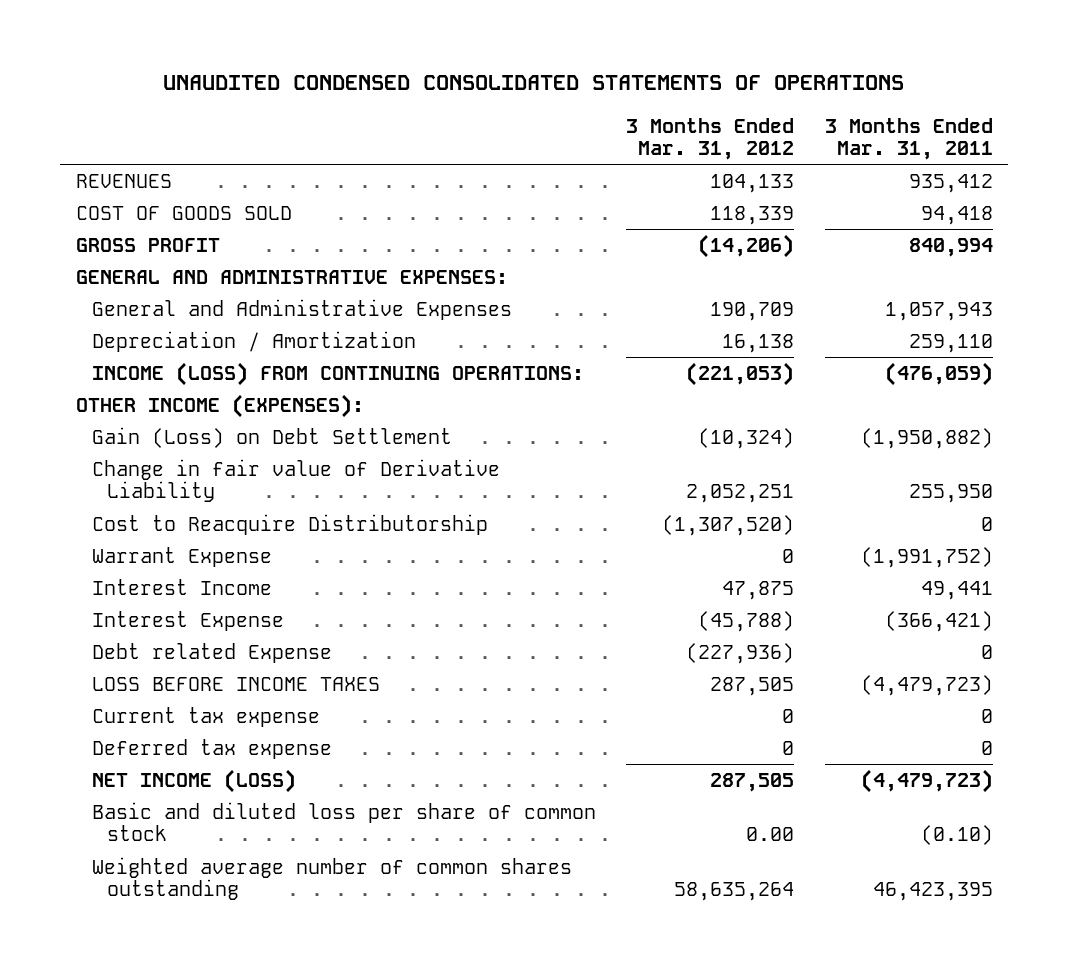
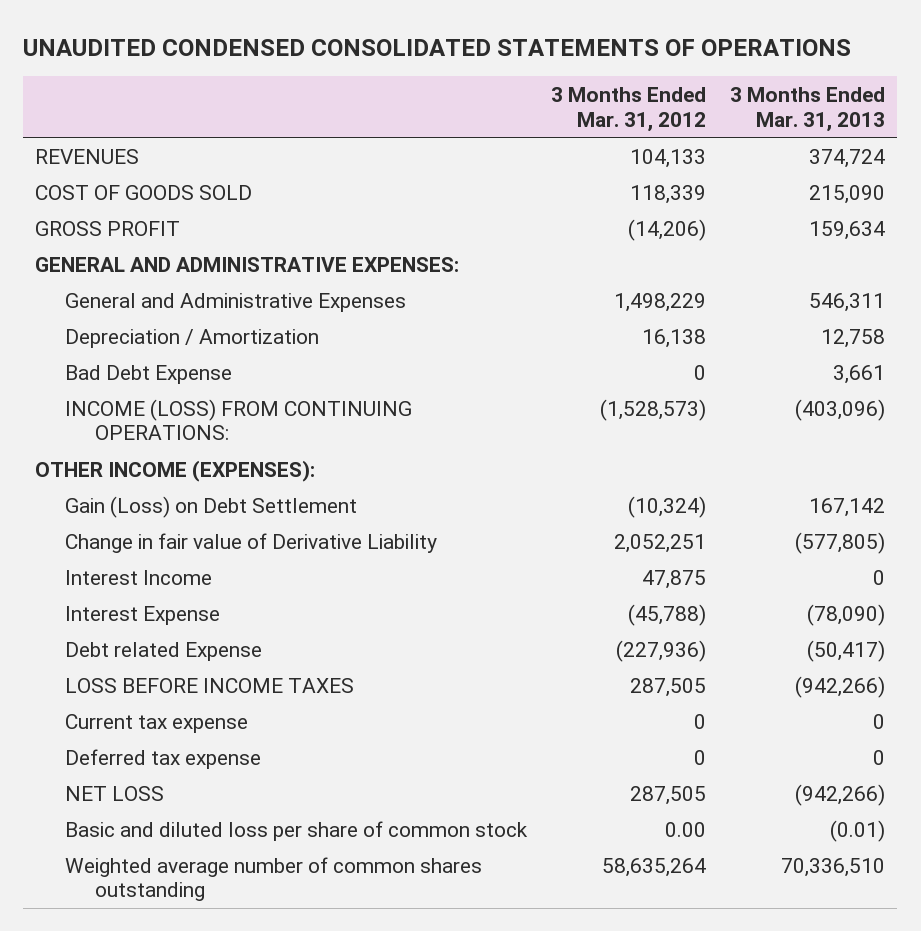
[825,117,994,160] 3 Months Ended Mar. 31, 2011 -> none
none -> [730,86,886,132] 3 Months Ended Mar. 31, 2013
[710,301,795,321] 190,709 -> [614,292,707,312] 1,498,229
none -> [64,364,232,384] Bad Debt Expense
[686,361,795,386] (221,053) -> [600,398,707,421] (1,528,573)
[91,513,488,535] Cost to Reacquire Distributorship -> none
[91,546,272,567] Warrant Expense -> none
[91,768,296,793] NET INCOME (LOSS) -> [64,785,164,801] NET LOSS

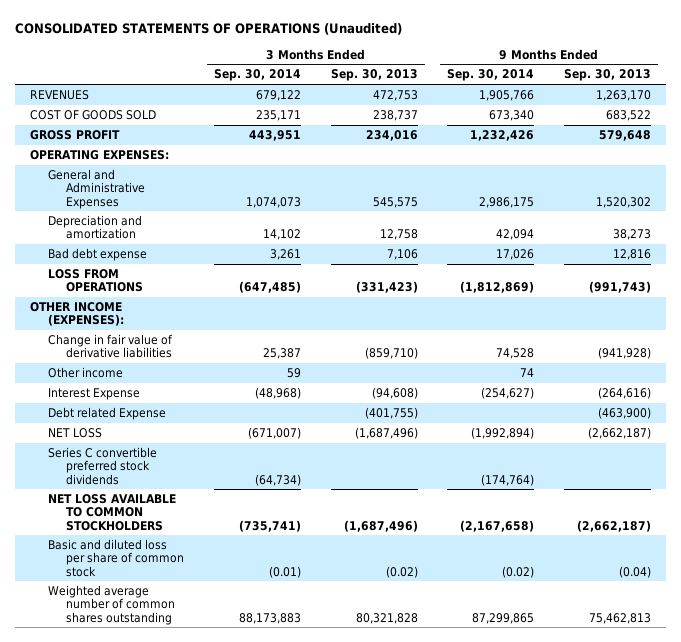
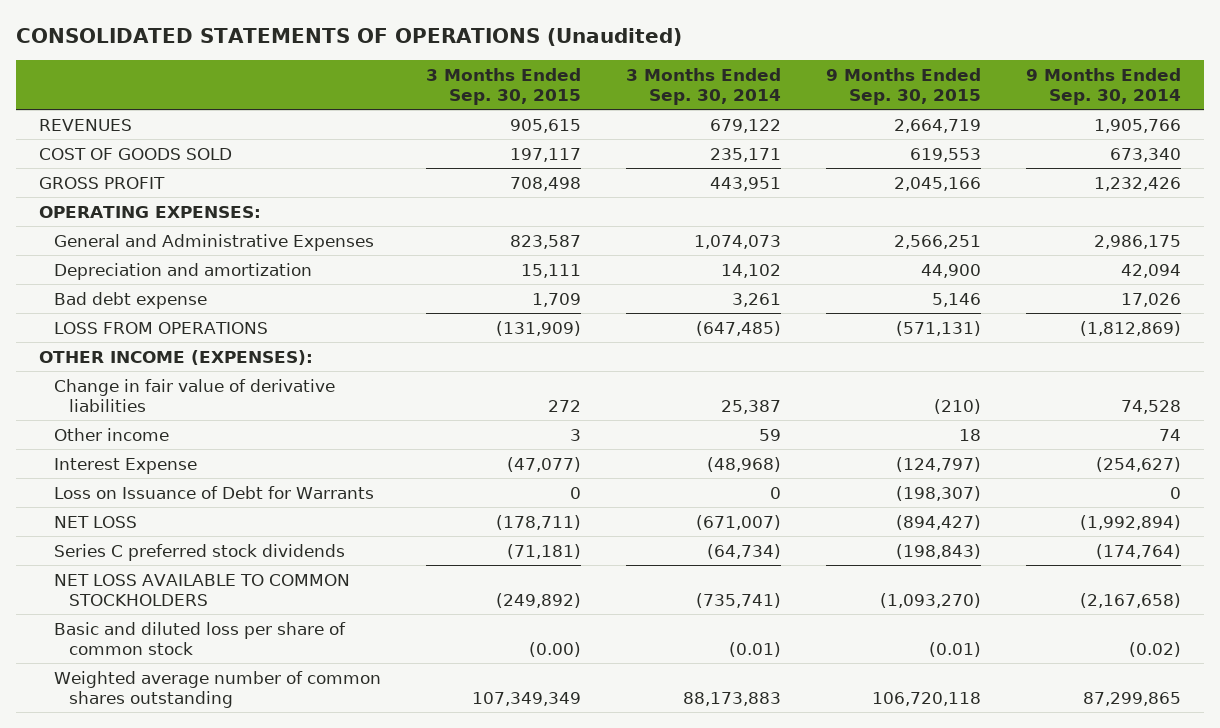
[330,69,418,82] Sep. 30, 2013 -> none
[563,69,651,82] Sep. 30, 2013 -> none
none -> [425,67,581,105] 3 Months Ended Sep. 30, 2015
none -> [826,67,982,105] 9 Months Ended Sep. 30, 2015
[48,407,167,421] Debt related Expense -> none
none -> [53,485,374,499] Loss on Issuance of Debt for Warrants
[48,447,158,485] Series C convertible preferred stock dividends -> [53,543,345,561] Series C preferred stock dividends

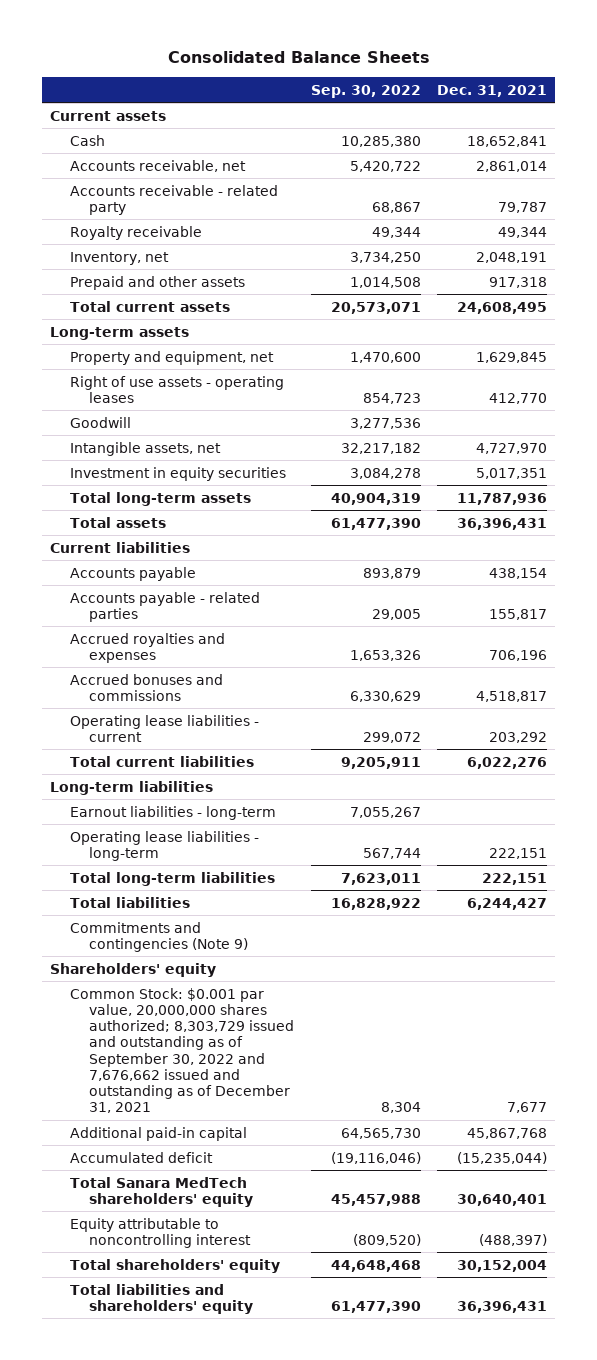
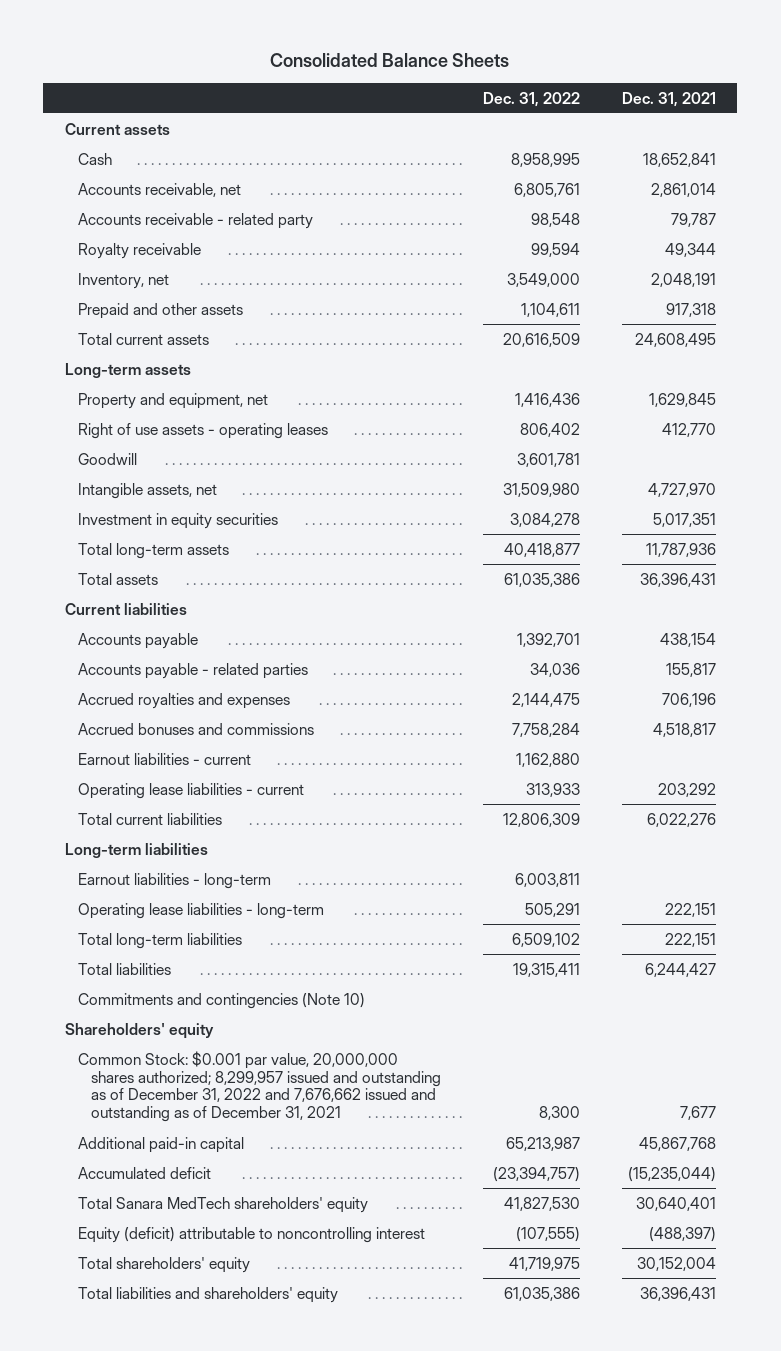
[310,84,421,98] Sep. 30, 2022 -> none
none -> [482,91,580,107] Dec. 31, 2022
none -> [77,752,251,765] Earnout liabilities - current
[69,921,249,952] Commitments and contingencies (Note 9) -> [77,992,365,1009] Commitments and contingencies (Note 10)
[69,987,295,1114] Common Stock: $0.001 par value, 20,000,000 shares authorized; 8,303,729 issued and outstanding as of September 30, 2022 and 7,676,662 issued and outstanding as of December 31, 2021 -> [77,1050,441,1123] Common Stock: $0.001 par value, 20,000,000 shares authorized; 8,299,957 issued and outstanding as of December 31, 2022 and 7,676,662 issued and outstanding as of December 31, 2021
[69,1217,252,1248] Equity attributable to noncontrolling interest -> [77,1226,425,1243] Equity (deficit) attributable to noncontrolling interest

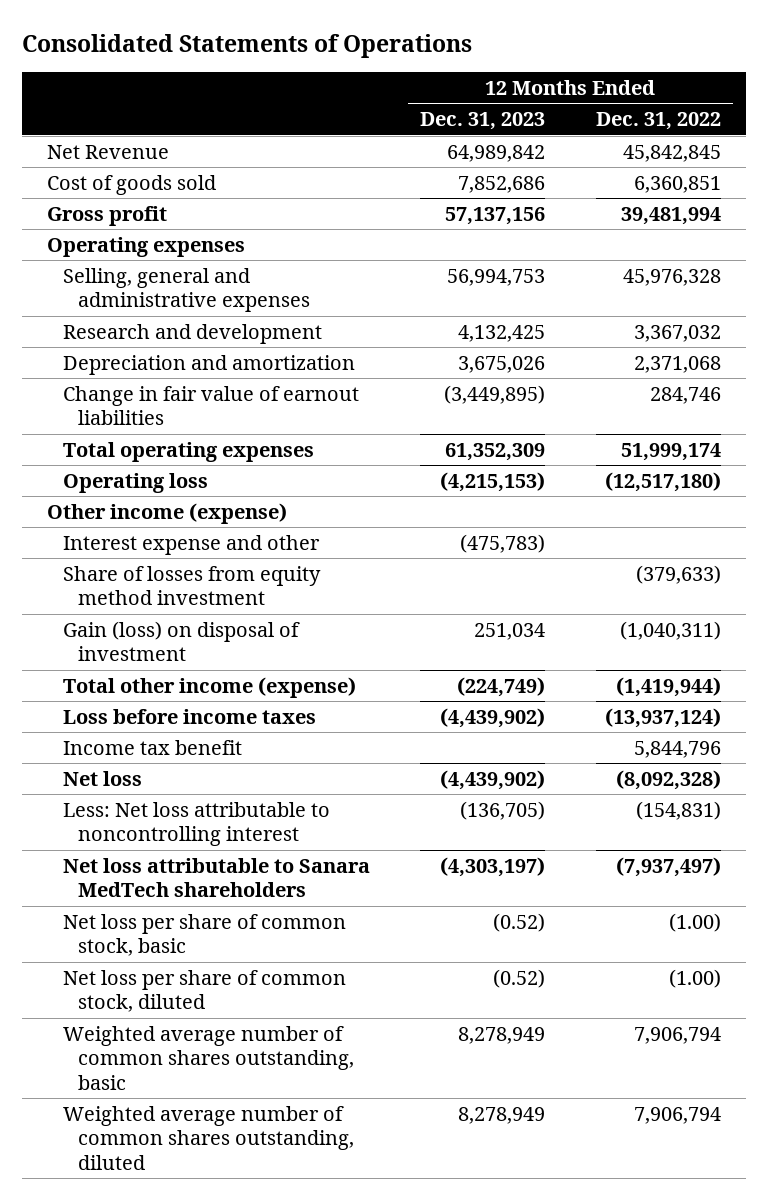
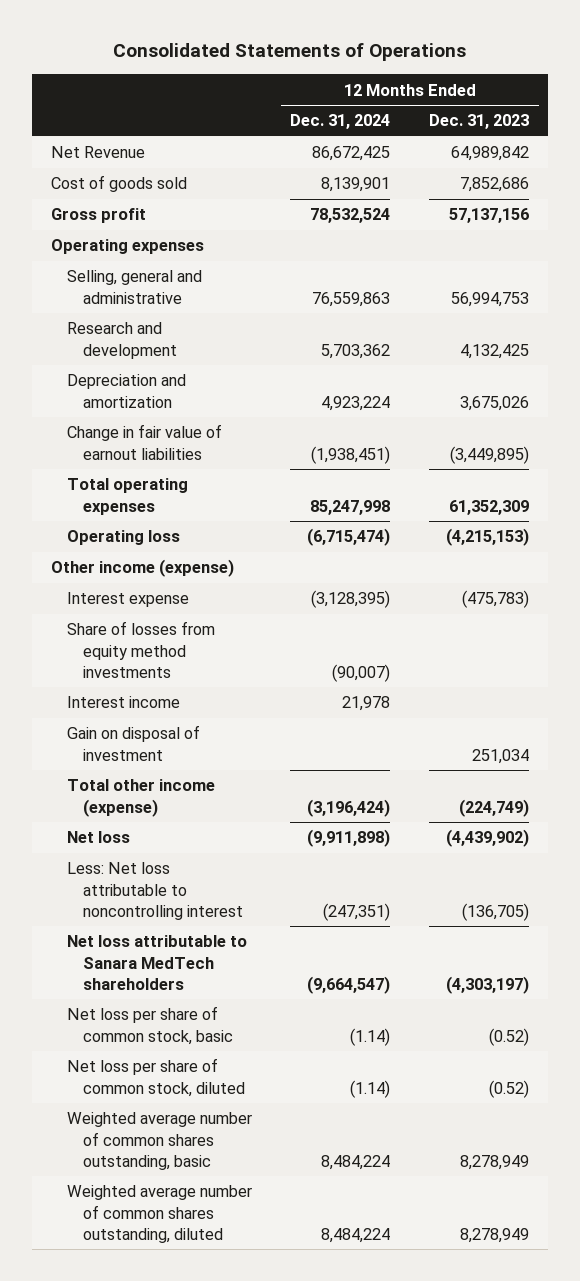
[595,112,721,131] Dec. 31, 2022 -> none
none -> [290,114,391,130] Dec. 31, 2024
[62,267,311,313] Selling, general and administrative expenses -> [67,270,203,304] Selling, general and administrative
[62,534,320,555] Interest expense and other -> [67,592,190,608] Interest expense
[62,565,321,606] Share of losses from equity method investment -> [67,621,216,678] Share of losses from equity method investments
none -> [67,696,181,709] Interest income
[62,620,300,662] Gain (loss) on disposal of investment -> [67,725,201,761] Gain on disposal of investment
[62,708,316,724] Loss before income taxes -> none
[62,739,242,755] Income tax benefit -> none

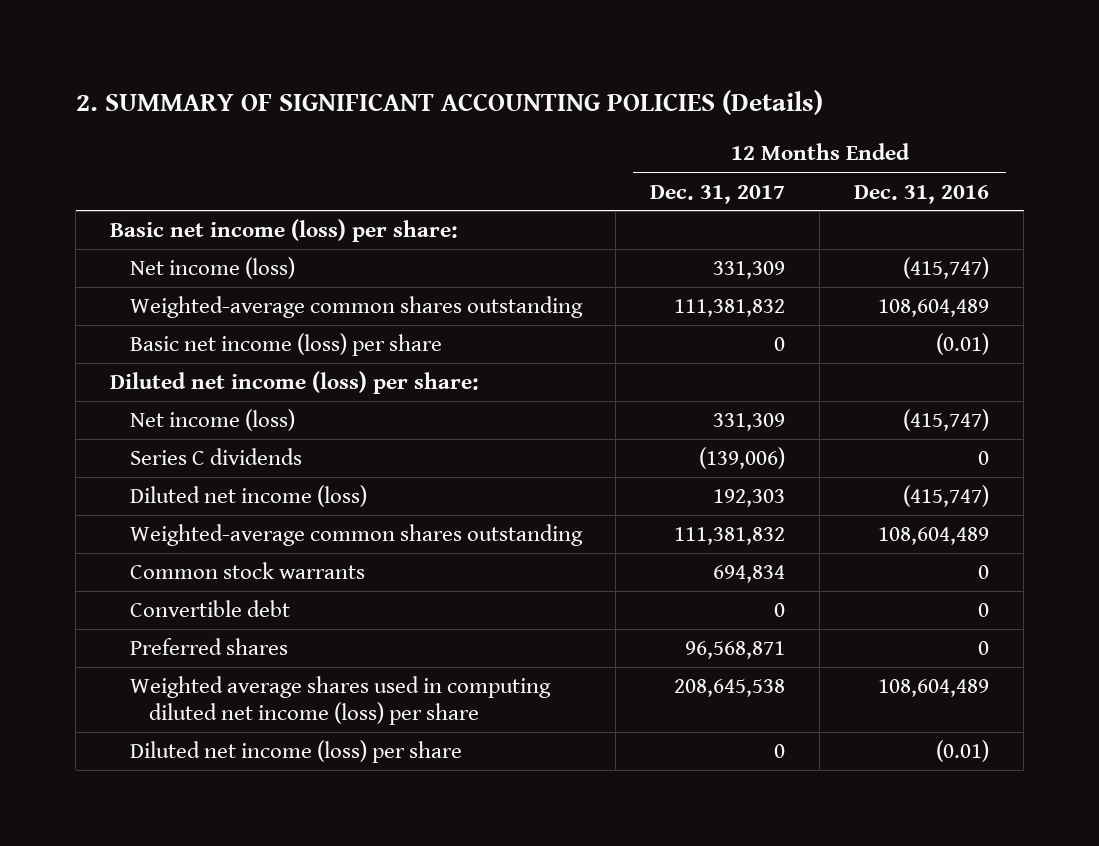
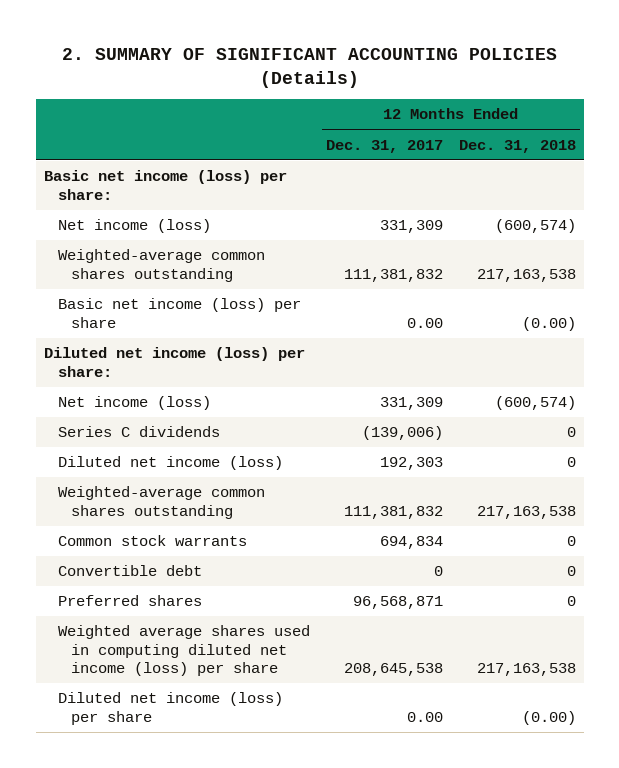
[854,184,990,204] Dec. 31, 2016 -> none
none -> [458,139,576,153] Dec. 31, 2018
[774,337,786,352] 0 -> [406,317,443,328] 0.00
[774,744,786,759] 0 -> [406,711,443,722] 0.00

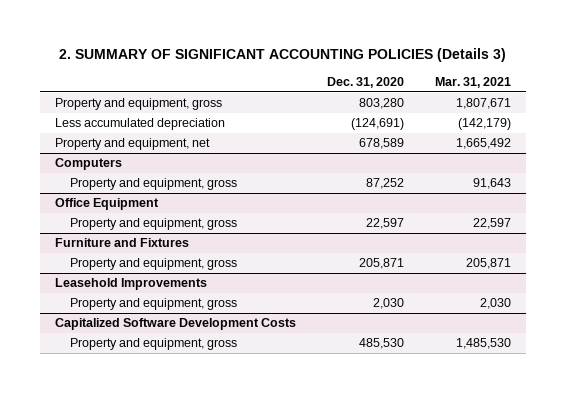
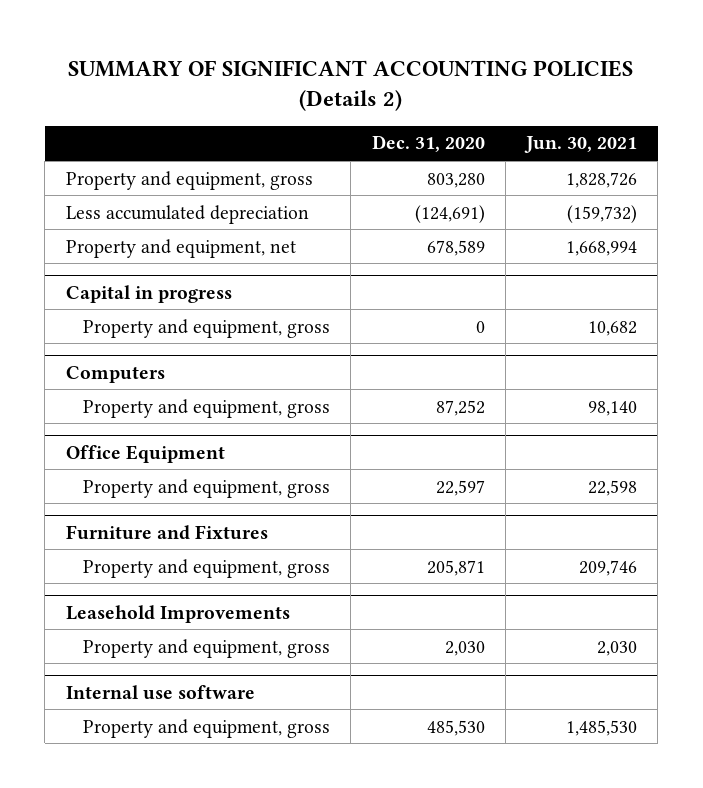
[58,47,506,62] 2. SUMMARY OF SIGNIFICANT ACCOUNTING POLICIES (Details 3) -> [68,59,634,112] SUMMARY OF SIGNIFICANT ACCOUNTING POLICIES (Details 2)
[434,76,511,88] Mar. 31, 2021 -> none
none -> [524,136,638,154] Jun. 30, 2021
none -> [65,284,232,303] Capital in progress
none -> [83,318,331,338] Property and equipment, gross
[55,318,297,331] Capitalized Software Development Costs -> none
none -> [65,684,255,700] Internal use software

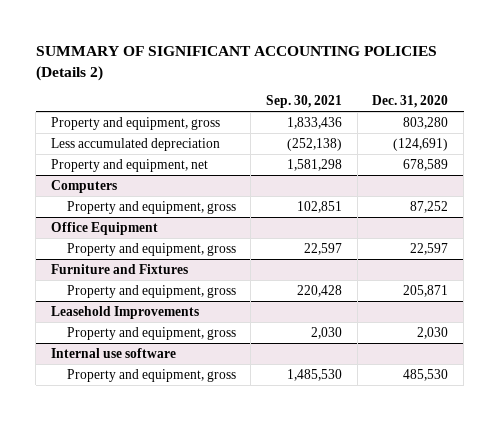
[524,136,638,154] Jun. 30, 2021 -> none
none -> [266,95,343,109] Sep. 30, 2021
[65,284,232,303] Capital in progress -> none
[83,318,331,338] Property and equipment, gross -> none

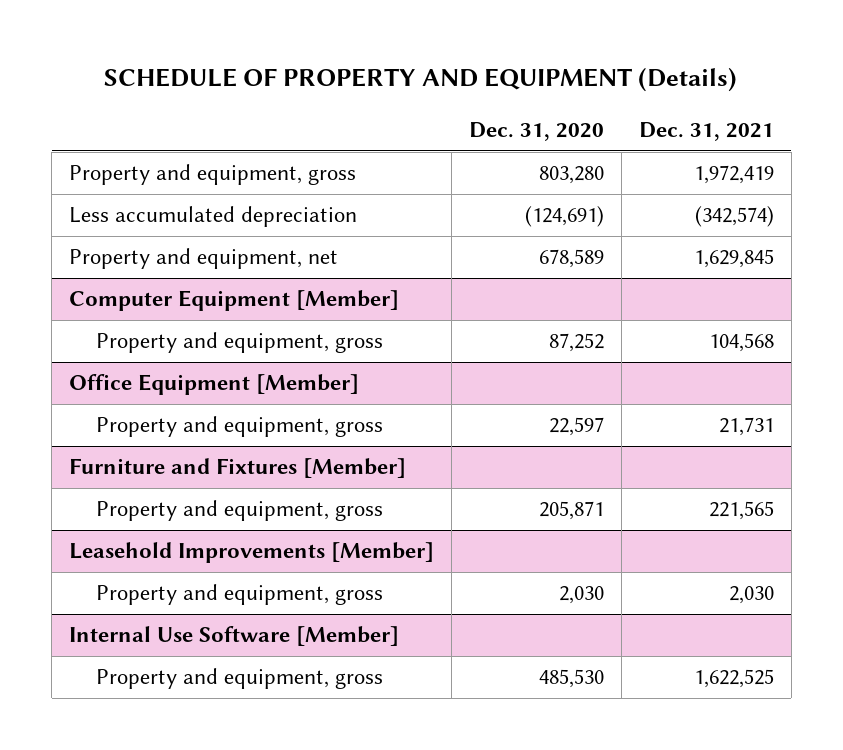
[35,46,437,81] SUMMARY OF SIGNIFICANT ACCOUNTING POLICIES (Details 2) -> [104,67,738,93] SCHEDULE OF PROPERTY AND EQUIPMENT (Details)
[266,95,343,109] Sep. 30, 2021 -> none
none -> [638,122,774,142] Dec. 31, 2021
[50,179,117,193] Computers -> [69,290,400,312] Computer Equipment [Member]
[50,221,158,235] Office Equipment -> [69,374,360,396] Office Equipment [Member]
[50,263,188,274] Furniture and Fixtures -> [69,458,407,479] Furniture and Fixtures [Member]
[50,305,199,319] Leasehold Improvements -> [69,542,435,564] Leasehold Improvements [Member]
[50,347,176,358] Internal use software -> [69,626,400,647] Internal Use Software [Member]

